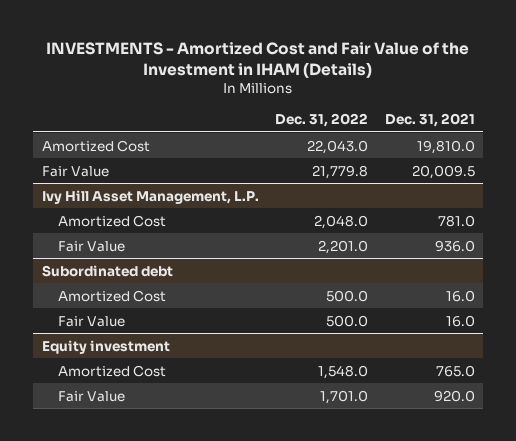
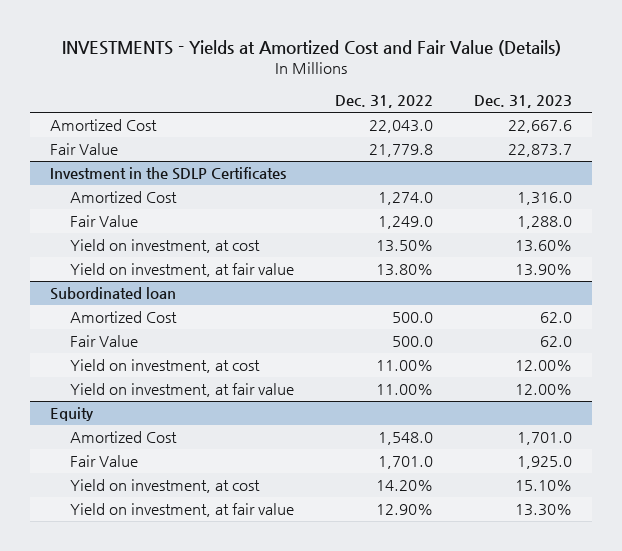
[46,42,470,78] INVESTMENTS - Amortized Cost and Fair Value of the Investment in IHAM (Details) -> [61,39,561,56] INVESTMENTS - Yields at Amortized Cost and Fair Value (Details)
[384,113,475,128] Dec. 31, 2021 -> none
none -> [473,95,572,109] Dec. 31, 2023
[41,189,259,204] Ivy Hill Asset Management, L.P. -> none
none -> [50,167,287,181] Investment in the SDLP Certificates
[314,214,369,229] 2,048.0 -> [377,192,433,206] 1,274.0
[318,239,369,254] 2,201.0 -> [377,216,433,230] 1,249.0
none -> [69,239,260,254] Yield on investment, at cost
none -> [69,263,294,278] Yield on investment, at fair value
[41,264,173,277] Subordinated debt -> [50,287,177,301] Subordinated loan
none -> [69,359,260,374] Yield on investment, at cost
none -> [69,383,294,398] Yield on investment, at fair value
[41,339,170,354] Equity investment -> [50,407,95,422] Equity
none -> [69,479,260,494] Yield on investment, at cost
none -> [69,503,294,518] Yield on investment, at fair value

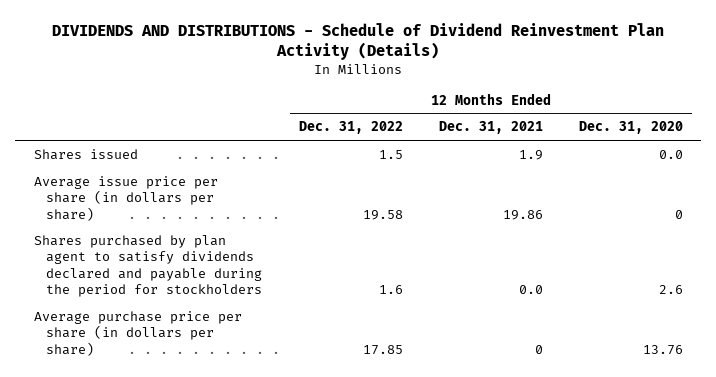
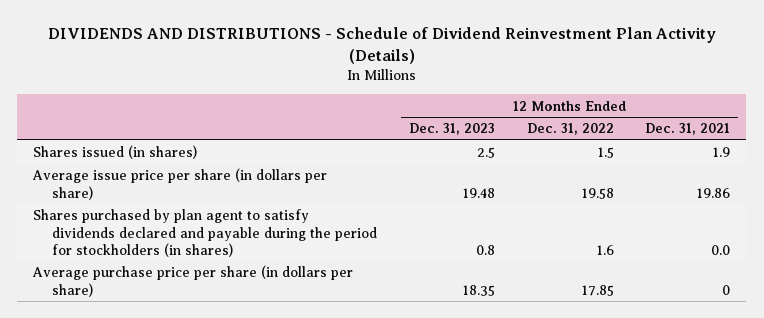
[578,121,683,135] Dec. 31, 2020 -> none
none -> [408,123,495,136] Dec. 31, 2023
[33,148,138,160] Shares issued -> [33,145,198,160] Shares issued (in shares)
[33,234,263,297] Shares purchased by plan agent to satisfy dividends declared and payable during the period for stockholders -> [33,209,378,257] Shares purchased by plan agent to satisfy dividends declared and payable during the period for stockholders (in shares)

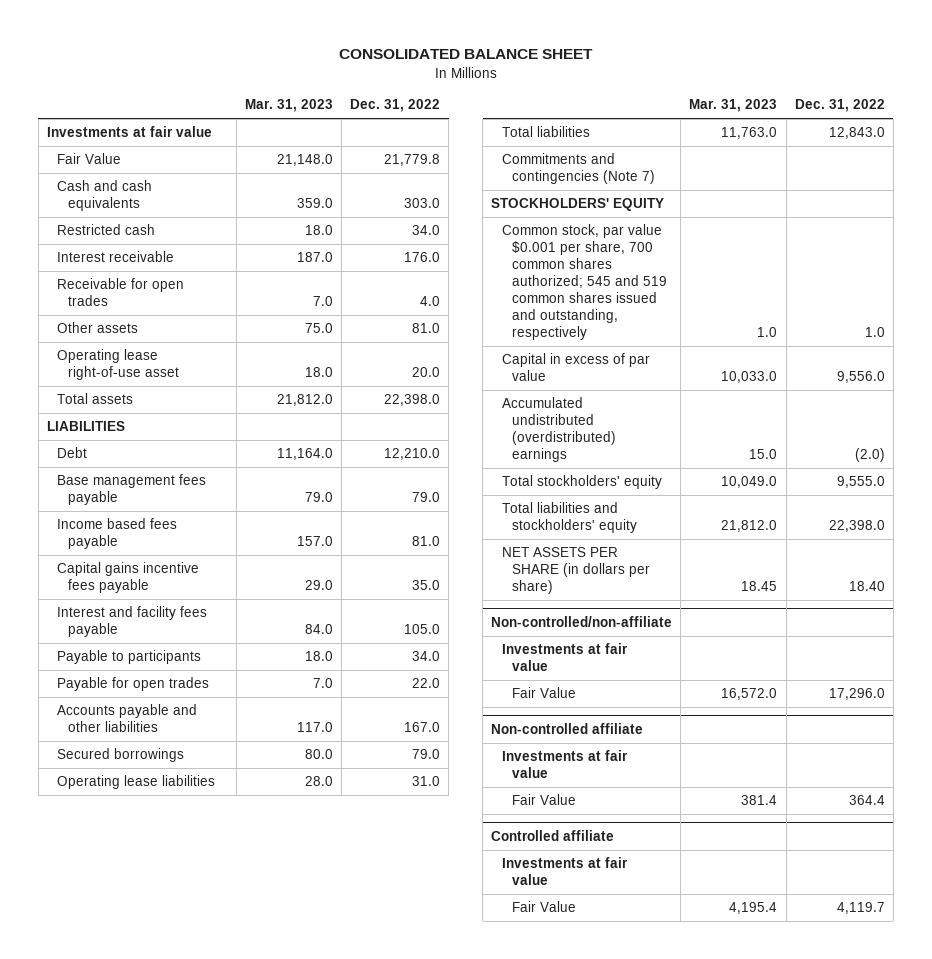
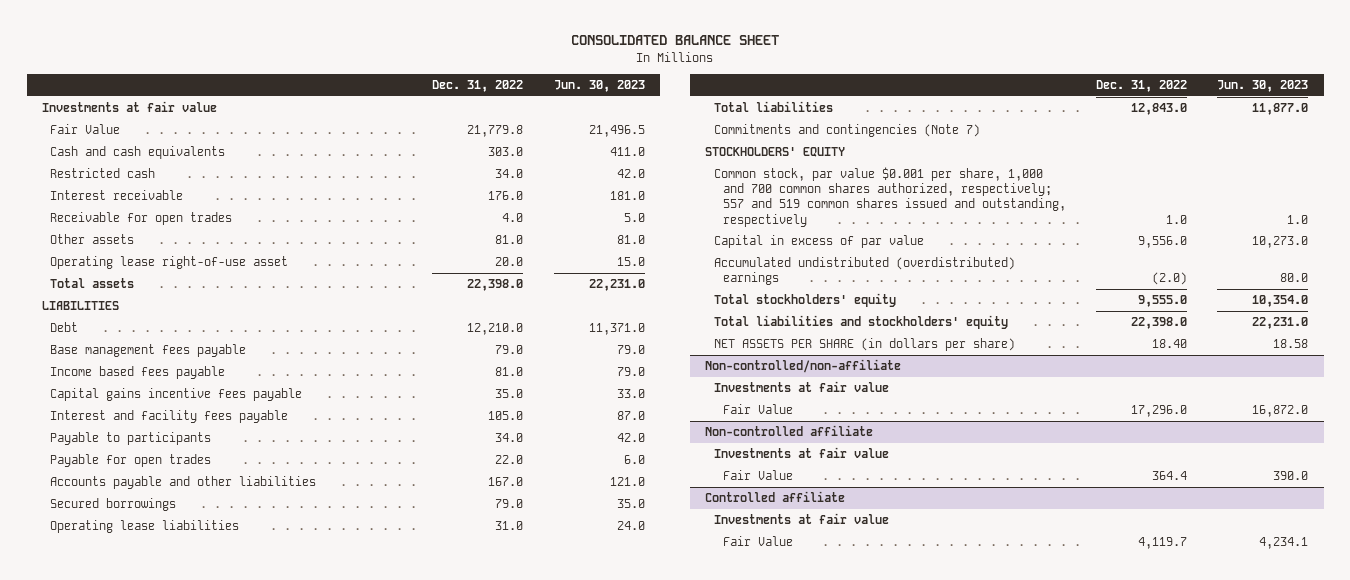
[245,99,334,113] Mar. 31, 2023 -> none
none -> [553,80,645,93] Jun. 30, 2023
[501,224,668,340] Common stock, par value $0.001 per share, 700 common shares authorized; 545 and 519 common shares issued and outstanding, respectively -> [714,167,1066,227] Common stock, par value $0.001 per share, 1,000 and 700 common shares authorized, respectively; 557 and 519 common shares issued and outstanding, respectively

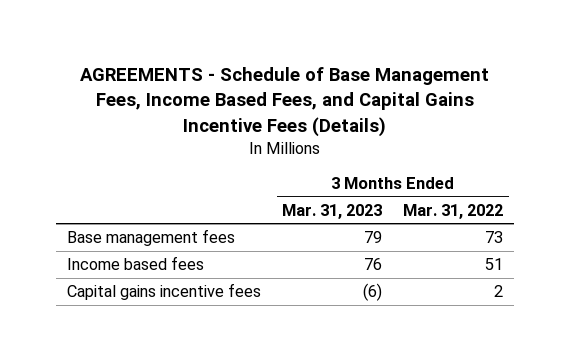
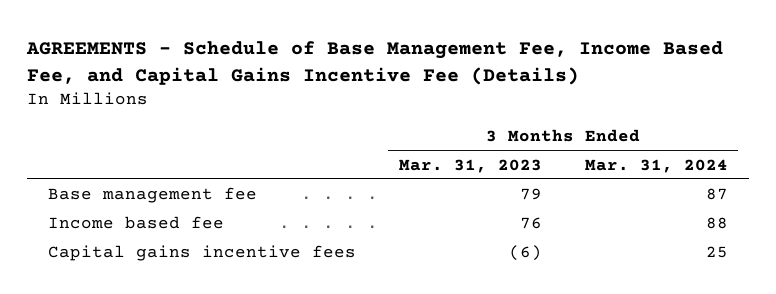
[80,67,490,137] AGREEMENTS - Schedule of Base Management Fees, Income Based Fees, and Capital Gains Incentive Fees (Details) -> [25,40,723,85] AGREEMENTS - Schedule of Base Management Fee, Income Based Fee, and Capital Gains Incentive Fee (Details)
[403,203,504,219] Mar. 31, 2022 -> none
none -> [584,158,728,173] Mar. 31, 2024
[66,229,235,247] Base management fees -> [48,187,258,204] Base management fee
[66,256,204,271] Income based fees -> [48,216,225,230] Income based fee

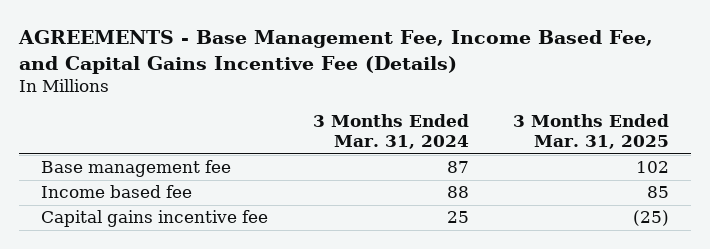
[25,40,723,85] AGREEMENTS - Schedule of Base Management Fee, Income Based Fee, and Capital Gains Incentive Fee (Details) -> [17,30,653,74] AGREEMENTS - Base Management Fee, Income Based Fee, and Capital Gains Incentive Fee (Details)
[398,158,542,173] Mar. 31, 2023 -> none
none -> [513,113,670,150] 3 Months Ended Mar. 31, 2025
[48,245,357,262] Capital gains incentive fees -> [40,210,268,228] Capital gains incentive fee

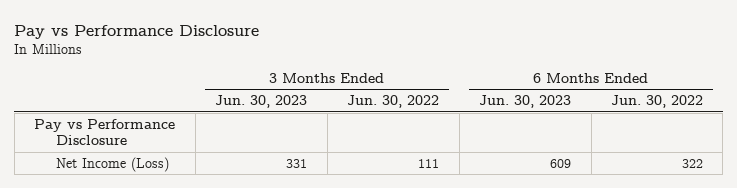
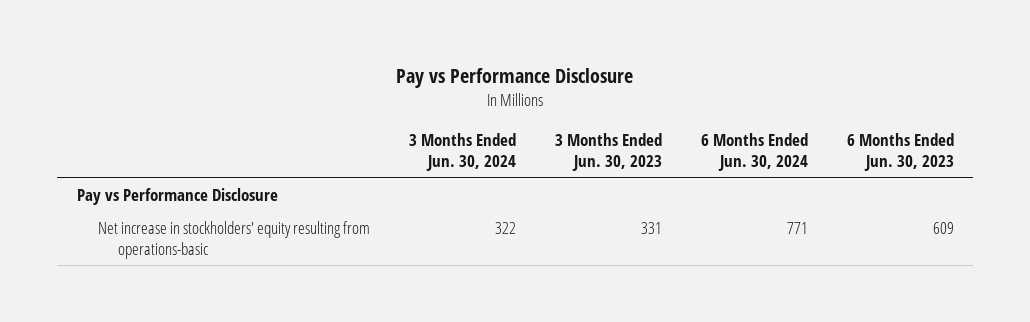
[347,95,440,109] Jun. 30, 2022 -> none
[610,95,703,109] Jun. 30, 2022 -> none
none -> [408,132,516,171] 3 Months Ended Jun. 30, 2024
none -> [700,132,808,171] 6 Months Ended Jun. 30, 2024
[55,156,169,172] Net Income (Loss) -> [97,220,370,259] Net increase in stockholders' equity resulting from operations-basic

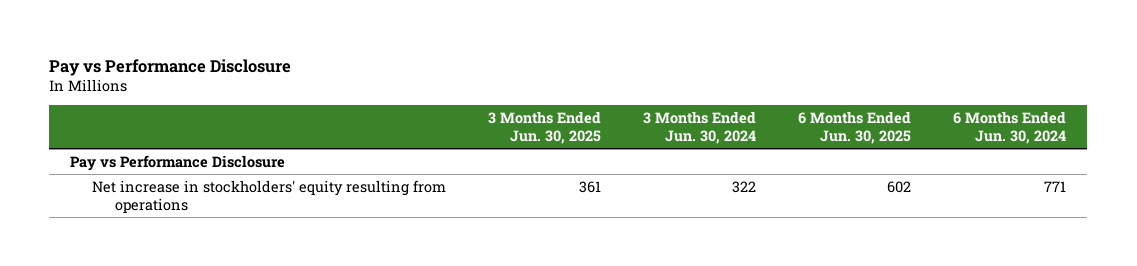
[554,132,662,171] 3 Months Ended Jun. 30, 2023 -> none
[846,132,954,171] 6 Months Ended Jun. 30, 2023 -> none
none -> [488,110,602,144] 3 Months Ended Jun. 30, 2025
none -> [798,110,912,144] 6 Months Ended Jun. 30, 2025
[97,220,370,259] Net increase in stockholders' equity resulting from operations-basic -> [92,179,447,213] Net increase in stockholders' equity resulting from operations

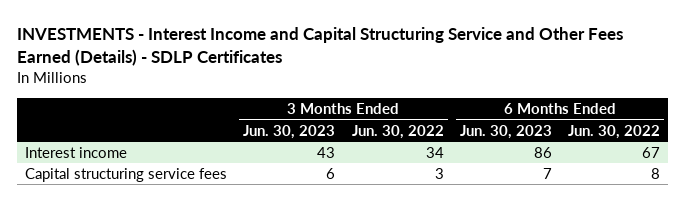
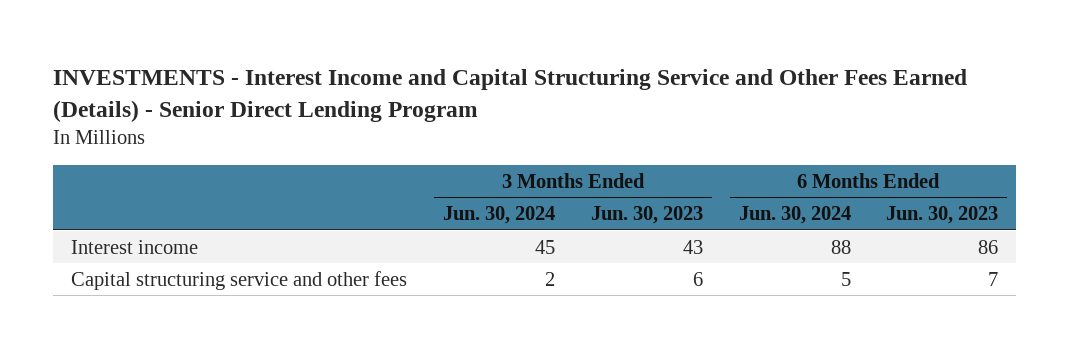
[17,27,624,67] INVESTMENTS - Interest Income and Capital Structuring Service and Other Fees Earned (Details) - SDLP Certificates -> [53,69,968,122] INVESTMENTS - Interest Income and Capital Structuring Service and Other Fees Earned (Details) - Senior Direct Lending Program
[351,124,444,139] Jun. 30, 2022 -> none
[567,124,660,139] Jun. 30, 2022 -> none
none -> [442,206,555,225] Jun. 30, 2024
none -> [738,206,851,225] Jun. 30, 2024
[25,168,228,183] Capital structuring service fees -> [71,270,408,290] Capital structuring service and other fees

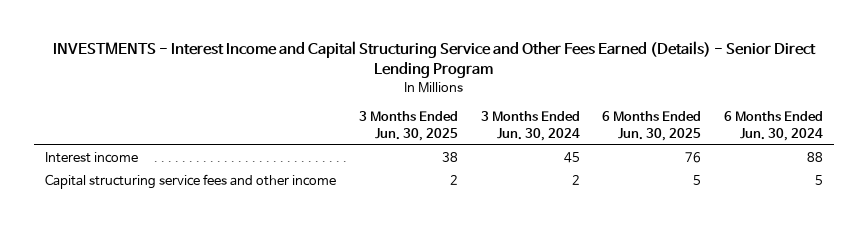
[590,206,703,225] Jun. 30, 2023 -> none
[886,206,999,225] Jun. 30, 2023 -> none
none -> [358,111,458,142] 3 Months Ended Jun. 30, 2025
none -> [602,111,702,142] 6 Months Ended Jun. 30, 2025
[71,270,408,290] Capital structuring service and other fees -> [44,174,336,190] Capital structuring service fees and other income

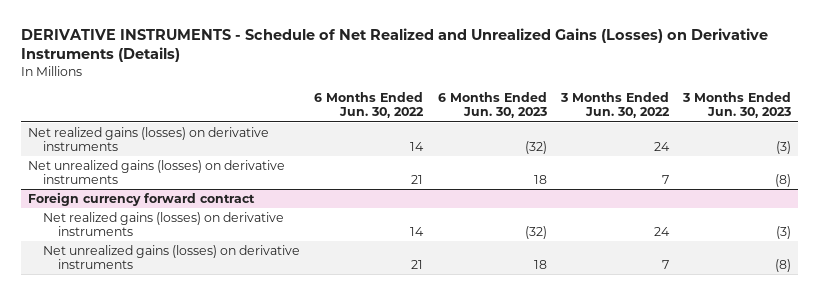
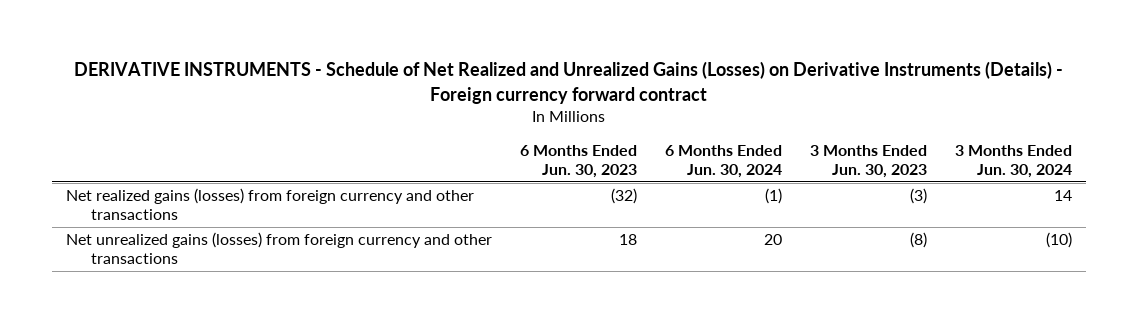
[20,27,768,63] DERIVATIVE INSTRUMENTS - Schedule of Net Realized and Unrealized Gains (Losses) on Derivative Instruments (Details) -> [73,61,1063,104] DERIVATIVE INSTRUMENTS - Schedule of Net Realized and Unrealized Gains (Losses) on Derivative Instruments (Details) - Foreign currency forward contract
[314,92,425,119] 6 Months Ended Jun. 30, 2022 -> none
[560,92,671,119] 3 Months Ended Jun. 30, 2022 -> none
none -> [664,145,782,179] 6 Months Ended Jun. 30, 2024
none -> [954,145,1072,179] 3 Months Ended Jun. 30, 2024
[27,191,255,206] Foreign currency forward contract -> none
[43,211,285,237] Net realized gains (losses) on derivative instruments -> none
[43,244,301,270] Net unrealized gains (losses) on derivative instruments -> none
[27,126,269,152] Net realized gains (losses) on derivative instruments -> [65,188,474,221] Net realized gains (losses) from foreign currency and other transactions
[27,159,285,185] Net unrealized gains (losses) on derivative instruments -> [65,232,492,265] Net unrealized gains (losses) from foreign currency and other transactions

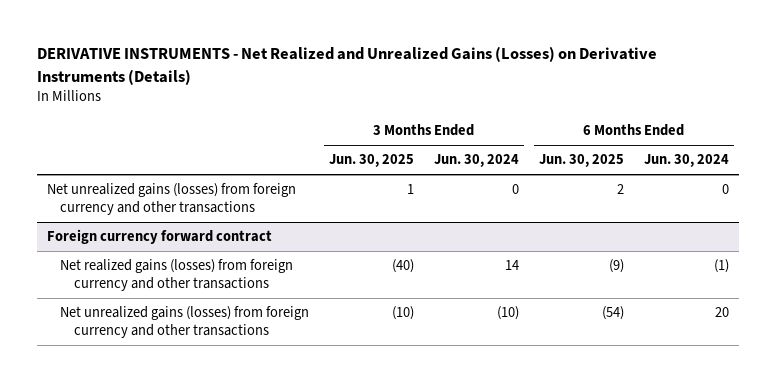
[73,61,1063,104] DERIVATIVE INSTRUMENTS - Schedule of Net Realized and Unrealized Gains (Losses) on Derivative Instruments (Details) - Foreign currency forward contract -> [36,46,657,85] DERIVATIVE INSTRUMENTS - Net Realized and Unrealized Gains (Losses) on Derivative Instruments (Details)
[519,145,637,179] 6 Months Ended Jun. 30, 2023 -> none
[809,145,927,179] 3 Months Ended Jun. 30, 2023 -> none
none -> [329,154,415,168] Jun. 30, 2025
none -> [538,154,624,168] Jun. 30, 2025
none -> [46,183,296,216] Net unrealized gains (losses) from foreign currency and other transactions
none -> [46,229,272,245] Foreign currency forward contract

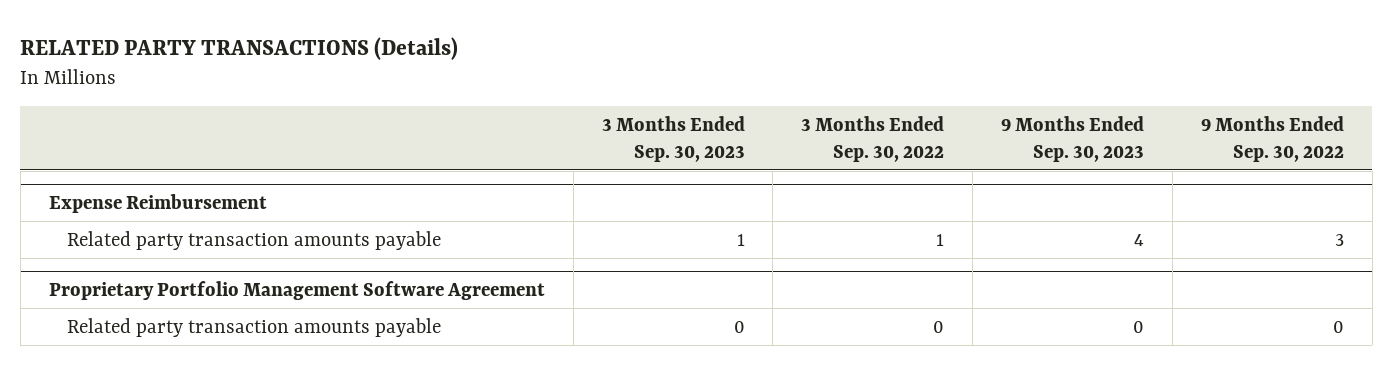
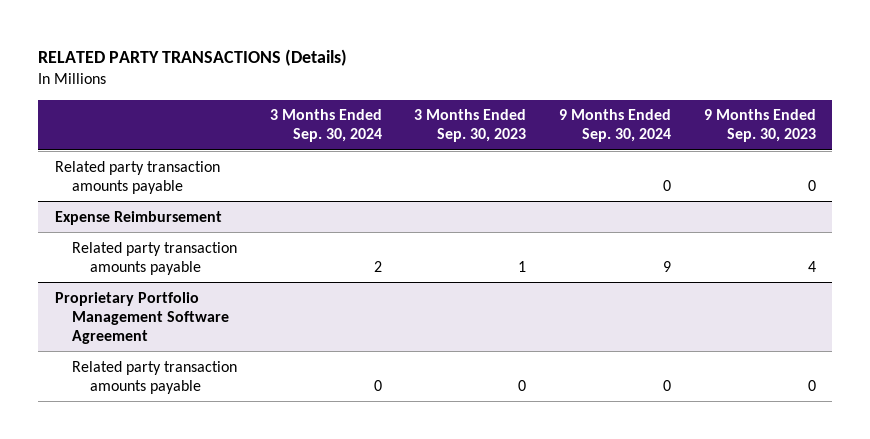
[801,115,945,162] 3 Months Ended Sep. 30, 2022 -> none
[1200,115,1344,162] 9 Months Ended Sep. 30, 2022 -> none
none -> [269,109,382,143] 3 Months Ended Sep. 30, 2024
none -> [559,109,672,143] 9 Months Ended Sep. 30, 2024
none -> [54,160,220,194] Related party transaction amounts payable

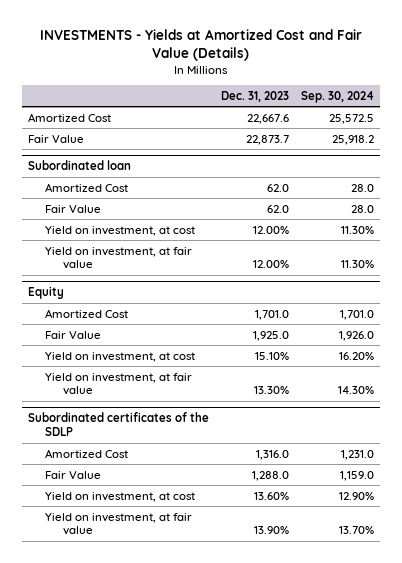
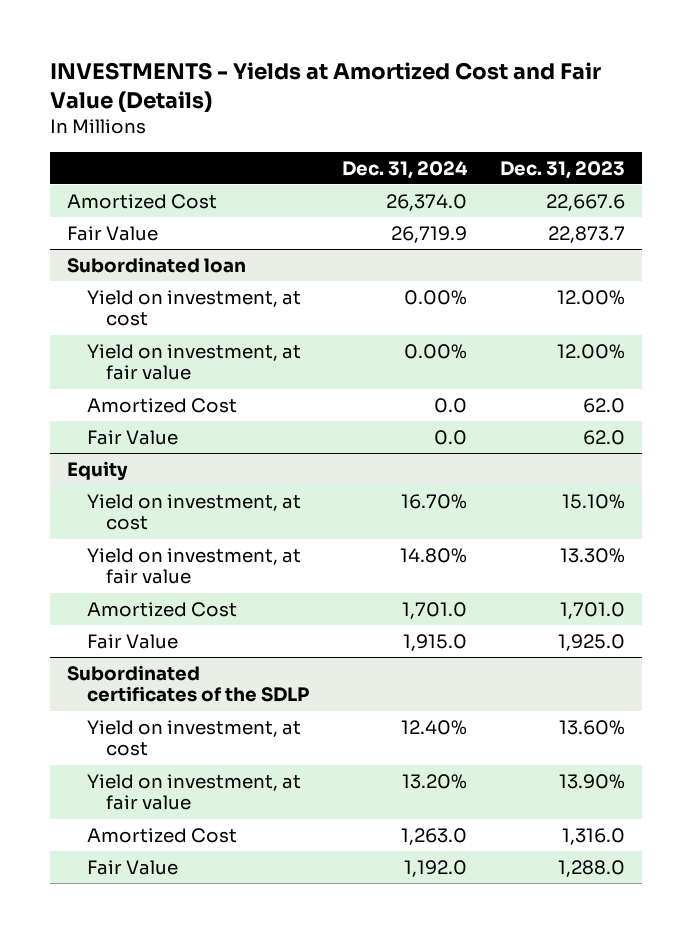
[300,90,374,103] Sep. 30, 2024 -> none
none -> [341,160,468,179] Dec. 31, 2024
[45,182,129,192] Amortized Cost -> [86,397,237,413] Amortized Cost
[45,204,102,213] Fair Value -> [86,429,178,445] Fair Value
[45,308,129,318] Amortized Cost -> [86,601,237,617] Amortized Cost
[45,330,102,339] Fair Value -> [86,633,178,649] Fair Value
[45,448,129,458] Amortized Cost -> [86,827,237,843] Amortized Cost
[45,470,102,479] Fair Value -> [86,859,178,875] Fair Value

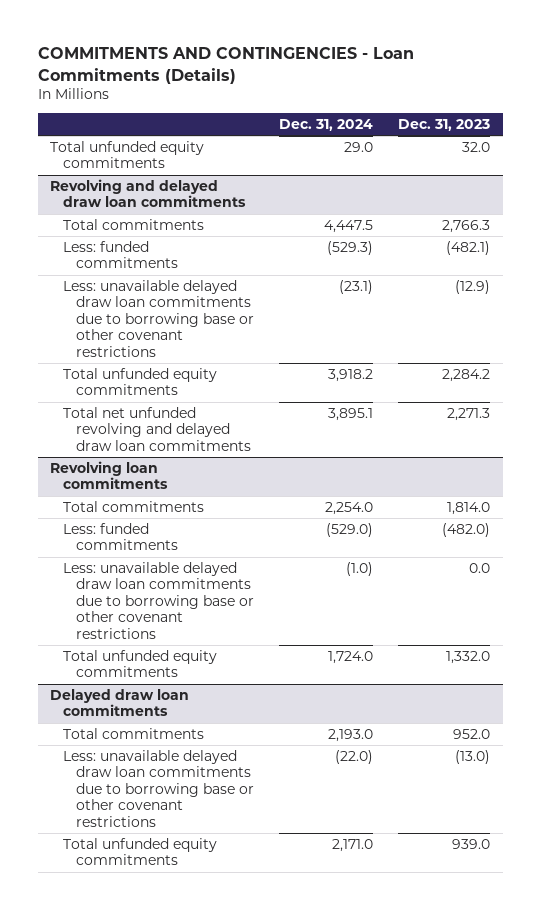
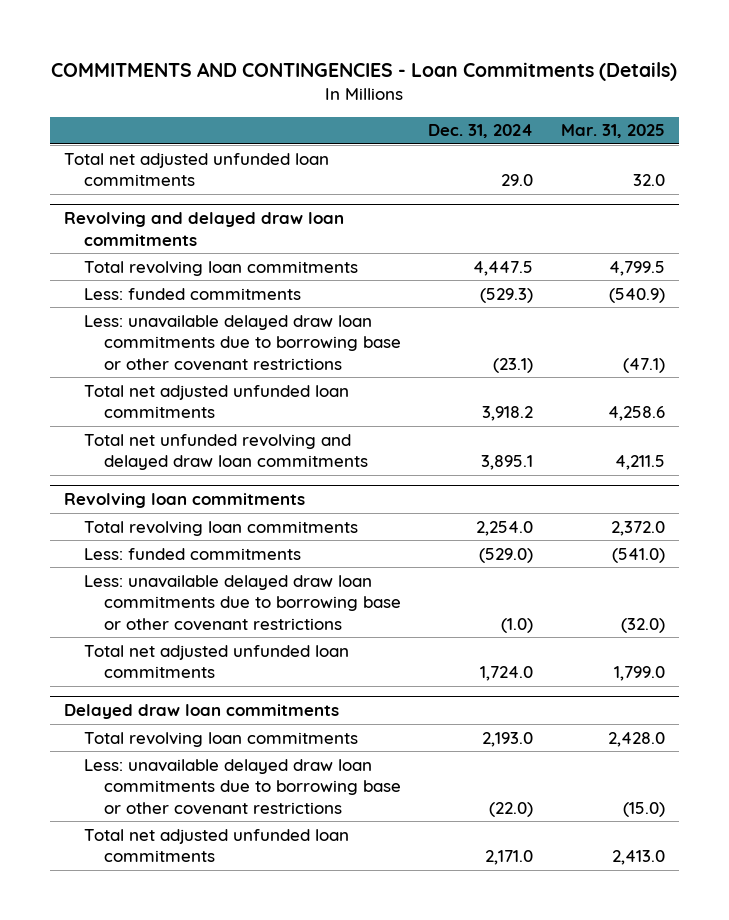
[398,119,491,132] Dec. 31, 2023 -> none
none -> [560,124,665,139] Mar. 31, 2025
[50,140,205,169] Total unfunded equity commitments -> [63,152,329,187] Total net adjusted unfunded loan commitments
[63,218,205,230] Total commitments -> [83,260,358,276] Total revolving loan commitments
[63,367,218,396] Total unfunded equity commitments -> [83,384,349,419] Total net adjusted unfunded loan commitments
[63,500,205,512] Total commitments -> [83,520,358,536] Total revolving loan commitments
[63,649,218,678] Total unfunded equity commitments -> [83,644,349,679] Total net adjusted unfunded loan commitments
[63,727,205,739] Total commitments -> [83,731,358,747] Total revolving loan commitments
[63,837,218,866] Total unfunded equity commitments -> [83,828,349,863] Total net adjusted unfunded loan commitments

